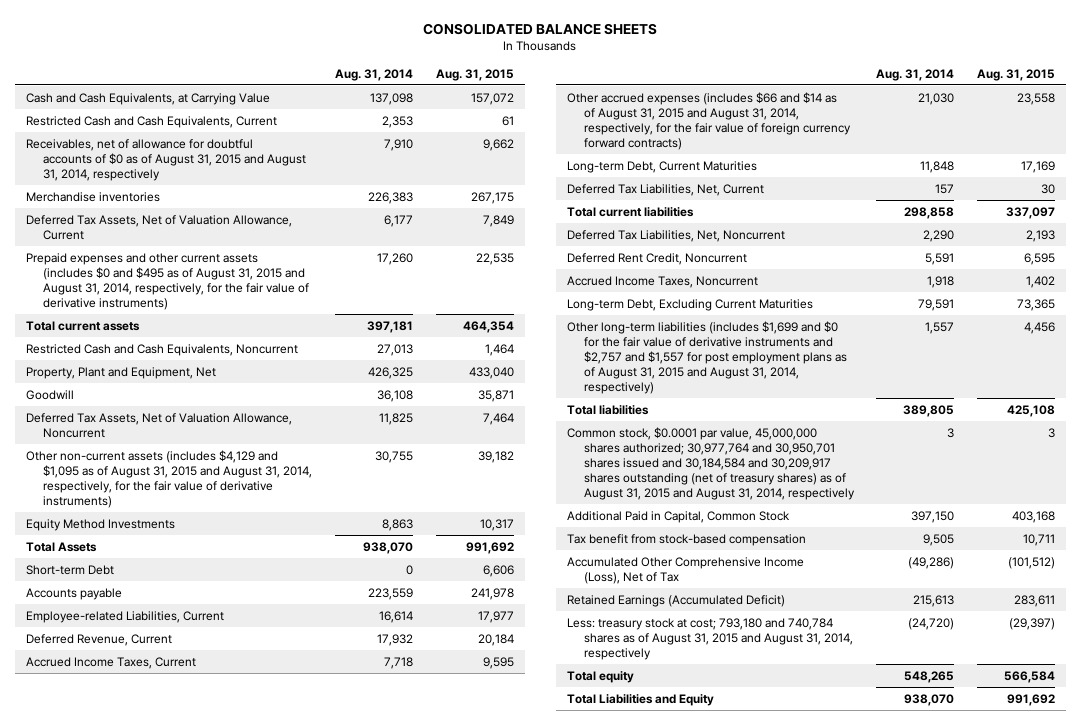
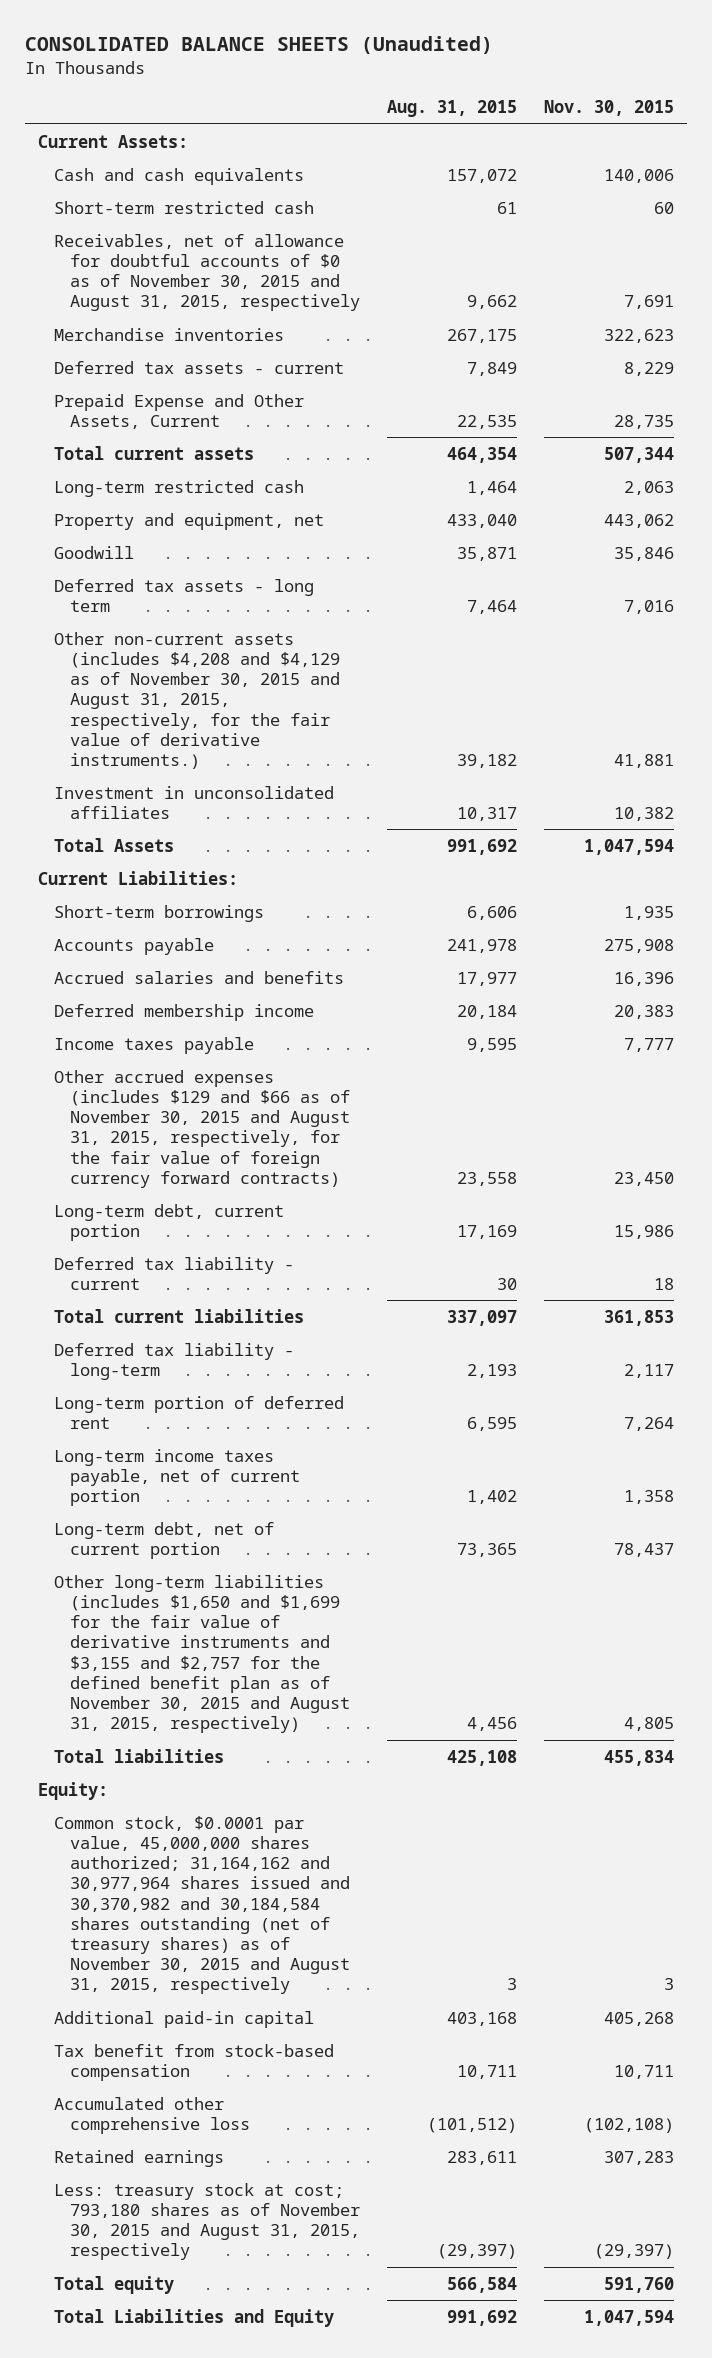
[423,22,658,35] CONSOLIDATED BALANCE SHEETS -> [24,35,493,54] CONSOLIDATED BALANCE SHEETS (Unaudited)
[335,69,414,82] Aug. 31, 2014 -> none
none -> [543,100,674,117] Nov. 30, 2015
none -> [38,134,189,148] Current Assets:
[25,92,270,105] Cash and Cash Equivalents, at Carrying Value -> [53,167,304,185] Cash and cash equivalents
[25,115,277,128] Restricted Cash and Cash Equivalents, Current -> [53,200,314,214] Short-term restricted cash
[25,138,307,181] Receivables, net of allowance for doubtful accounts of $0 as of August 31, 2015 and August 31, 2014, respectively -> [53,233,360,312] Receivables, net of allowance for doubtful accounts of $0 as of November 30, 2015 and August 31, 2015, respectively
[25,214,292,240] Deferred Tax Assets, Net of Valuation Allowance, Current -> [53,360,344,374] Deferred tax assets - current
[25,252,310,310] Prepaid expenses and other current assets (includes $0 and $495 as of August 31, 2015 and August 31, 2014, respectively, for the fair value of derivative instruments) -> [53,393,304,429] Prepaid Expense and Other Assets, Current
[25,343,298,356] Restricted Cash and Cash Equivalents, Noncurrent -> [53,479,304,497] Long-term restricted cash
[25,366,216,379] Property, Plant and Equipment, Net -> [53,512,324,530] Property and equipment, net
[25,412,292,438] Deferred Tax Assets, Net of Valuation Allowance, Noncurrent -> [53,578,314,612] Deferred tax assets - long term
[25,449,313,508] Other non-current assets (includes $4,129 and $1,095 as of August 31, 2015 and August 31, 2014, respectively, for the fair value of derivative instruments) -> [53,631,340,770] Other non-current assets (includes $4,208 and $4,129 as of November 30, 2015 and August 31, 2015, respectively, for the fair value of derivative instruments.)
[25,518,175,531] Equity Method Investments -> [53,785,334,819] Investment in unconsolidated affiliates
none -> [38,870,239,885] Current Liabilities:
[25,564,114,575] Short-term Debt -> [53,904,264,922] Short-term borrowings
[25,610,224,623] Employee-related Liabilities, Current -> [53,970,344,984] Accrued salaries and benefits
[25,633,172,646] Deferred Revenue, Current -> [53,1003,314,1021] Deferred membership income
[25,656,196,669] Accrued Income Taxes, Current -> [53,1036,254,1054] Income taxes payable
[566,91,852,150] Other accrued expenses (includes $66 and $14 as of August 31, 2015 and August 31, 2014, respectively, for the fair value of foreign currency forward contracts) -> [53,1069,350,1188] Other accrued expenses (includes $129 and $66 as of November 30, 2015 and August 31, 2015, respectively, for the fair value of foreign currency forward contracts)
[566,160,757,173] Long-term Debt, Current Maturities -> [53,1203,284,1241] Long-term debt, current portion
[566,183,764,196] Deferred Tax Liabilities, Net, Current -> [53,1256,294,1290] Deferred tax liability - current
[566,229,785,242] Deferred Tax Liabilities, Net, Noncurrent -> [53,1342,294,1380] Deferred tax liability - long-term
[566,252,747,265] Deferred Rent Credit, Noncurrent -> [53,1395,344,1429] Long-term portion of deferred rent
[566,275,758,288] Accrued Income Taxes, Noncurrent -> [53,1448,300,1507] Long-term income taxes payable, net of current portion
[566,298,813,311] Long-term Debt, Excluding Current Maturities -> [53,1521,274,1559] Long-term debt, net of current portion
[566,320,848,394] Other long-term liabilities (includes $1,699 and $0 for the fair value of derivative instruments and $2,757 and $1,557 for post employment plans as of August 31, 2015 and August 31, 2014, respectively) -> [53,1574,350,1734] Other long-term liabilities (includes $1,650 and $1,699 for the fair value of derivative instruments and $3,155 and $2,757 for the defined benefit plan as of November 30, 2015 and August 31, 2015, respectively)
none -> [38,1781,109,1800] Equity:
[566,426,856,500] Common stock, $0.0001 par value, 45,000,000 shares authorized; 30,977,764 and 30,950,701 shares issued and 30,184,584 and 30,209,917 shares outstanding (net of treasury shares) as of August 31, 2015 and August 31, 2014, respectively -> [53,1815,350,1995] Common stock, $0.0001 par value, 45,000,000 shares authorized; 31,164,162 and 30,977,964 shares issued and 30,370,982 and 30,184,584 shares outstanding (net of treasury shares) as of November 30, 2015 and August 31, 2015, respectively
[566,510,790,523] Additional Paid in Capital, Common Stock -> [53,2010,314,2028] Additional paid-in capital
[566,556,804,584] Accumulated Other Comprehensive Income (Loss), Net of Tax -> [53,2096,250,2134] Accumulated other comprehensive loss
[566,594,785,607] Retained Earnings (Accumulated Deficit) -> [53,2149,224,2167] Retained earnings
[566,617,854,660] Less: treasury stock at cost; 793,180 and 740,784 shares as of August 31, 2015 and August 31, 2014, respectively -> [53,2182,360,2261] Less: treasury stock at cost; 793,180 shares as of November 30, 2015 and August 31, 2015, respectively

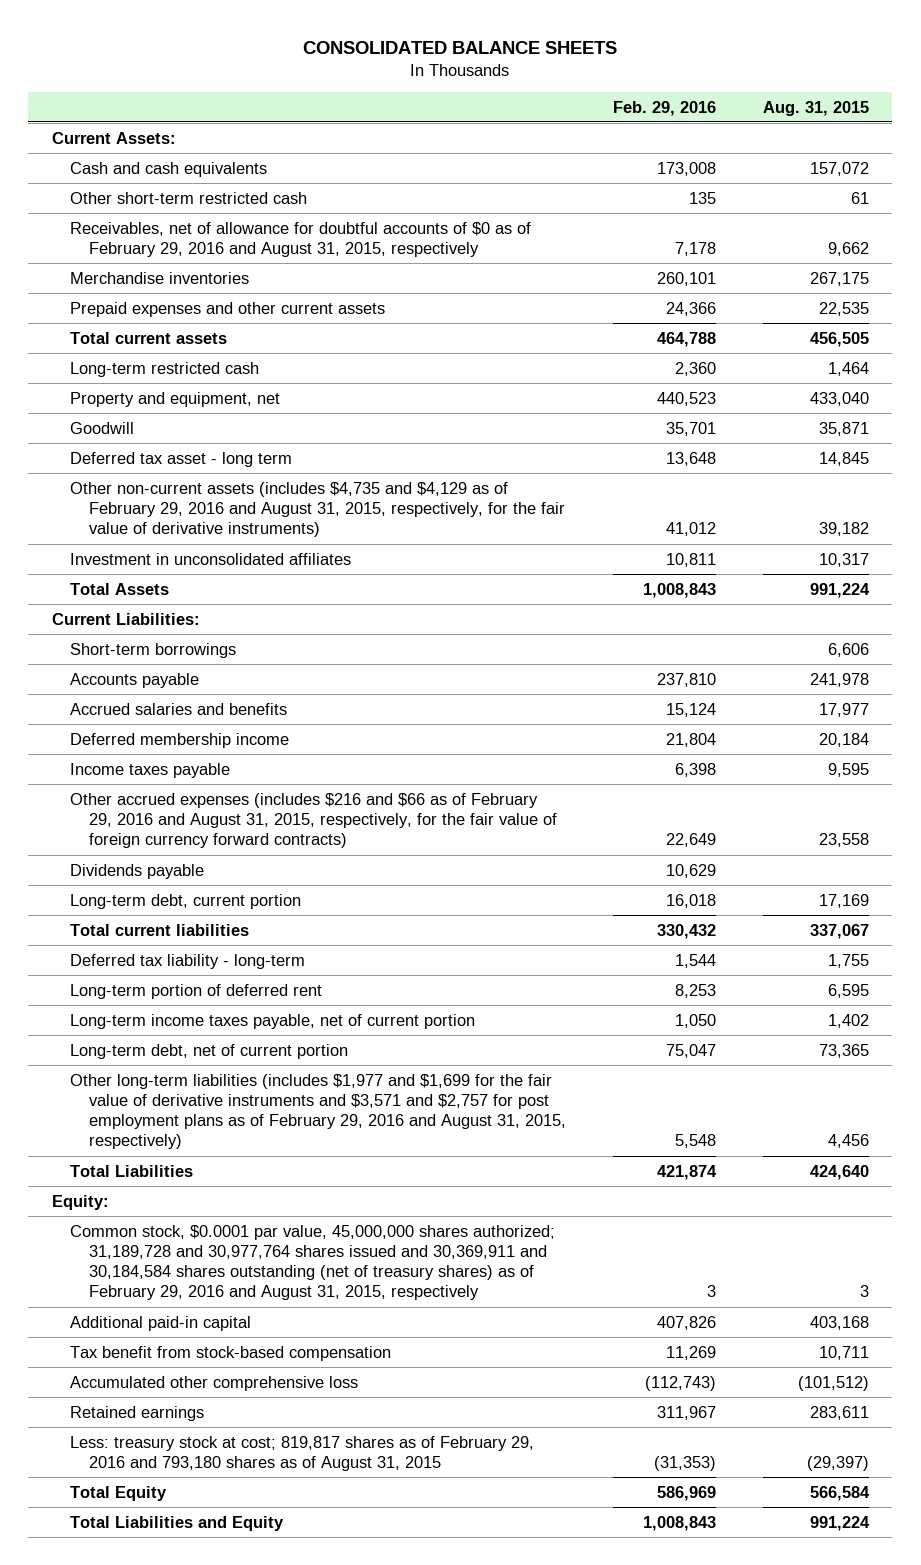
[24,35,493,54] CONSOLIDATED BALANCE SHEETS (Unaudited) -> [303,40,618,54] CONSOLIDATED BALANCE SHEETS
[543,100,674,117] Nov. 30, 2015 -> none
none -> [612,100,716,116] Feb. 29, 2016
[53,200,314,214] Short-term restricted cash -> [70,191,308,204] Other short-term restricted cash
[53,233,360,312] Receivables, net of allowance for doubtful accounts of $0 as of November 30, 2015 and August 31, 2015, respectively -> [70,221,532,257] Receivables, net of allowance for doubtful accounts of $0 as of February 29, 2016 and August 31, 2015, respectively
[53,360,344,374] Deferred tax assets - current -> none
[53,393,304,429] Prepaid Expense and Other Assets, Current -> [70,301,386,317] Prepaid expenses and other current assets
[446,446,517,463] 464,354 -> [809,331,869,347] 456,505
[53,578,314,612] Deferred tax assets - long term -> [70,451,293,467] Deferred tax asset - long term
[466,599,517,614] 7,464 -> [818,451,869,466] 14,845
[53,631,340,770] Other non-current assets (includes $4,208 and $4,129 as of November 30, 2015 and August 31, 2015, respectively, for the fair value of derivative instruments.) -> [70,481,565,538] Other non-current assets (includes $4,735 and $4,129 as of February 29, 2016 and August 31, 2015, respectively, for the fair value of derivative instruments)
[446,838,517,855] 991,692 -> [809,582,870,598] 991,224
[53,1069,350,1188] Other accrued expenses (includes $129 and $66 as of November 30, 2015 and August 31, 2015, respectively, for the fair value of foreign currency forward contracts) -> [70,792,557,849] Other accrued expenses (includes $216 and $66 as of February 29, 2016 and August 31, 2015, respectively, for the fair value of foreign currency forward contracts)
none -> [70,863,205,879] Dividends payable
[53,1256,294,1290] Deferred tax liability - current -> none
[446,1309,517,1326] 337,097 -> [809,923,869,939] 337,067
[466,1363,517,1378] 2,193 -> [827,953,869,968] 1,755
[53,1574,350,1734] Other long-term liabilities (includes $1,650 and $1,699 for the fair value of derivative instruments and $3,155 and $2,757 for the defined benefit plan as of November 30, 2015 and August 31, 2015, respectively) -> [70,1073,566,1150] Other long-term liabilities (includes $1,977 and $1,699 for the fair value of derivative instruments and $3,571 and $2,757 for post employment plans as of February 29, 2016 and August 31, 2015, respectively)
[53,1748,224,1763] Total liabilities -> [70,1164,194,1177] Total Liabilities
[446,1749,517,1766] 425,108 -> [809,1164,869,1180] 424,640
[53,1815,350,1995] Common stock, $0.0001 par value, 45,000,000 shares authorized; 31,164,162 and 30,977,964 shares issued and 30,370,982 and 30,184,584 shares outstanding (net of treasury shares) as of November 30, 2015 and August 31, 2015, respectively -> [70,1224,556,1301] Common stock, $0.0001 par value, 45,000,000 shares authorized; 31,189,728 and 30,977,764 shares issued and 30,369,911 and 30,184,584 shares outstanding (net of treasury shares) as of February 29, 2016 and August 31, 2015, respectively
[53,2182,360,2261] Less: treasury stock at cost; 793,180 shares as of November 30, 2015 and August 31, 2015, respectively -> [70,1435,535,1471] Less: treasury stock at cost; 819,817 shares as of February 29, 2016 and 793,180 shares as of August 31, 2015
[53,2275,174,2294] Total equity -> [70,1485,168,1501] Total Equity
[446,2309,517,2326] 991,692 -> [809,1515,870,1531] 991,224

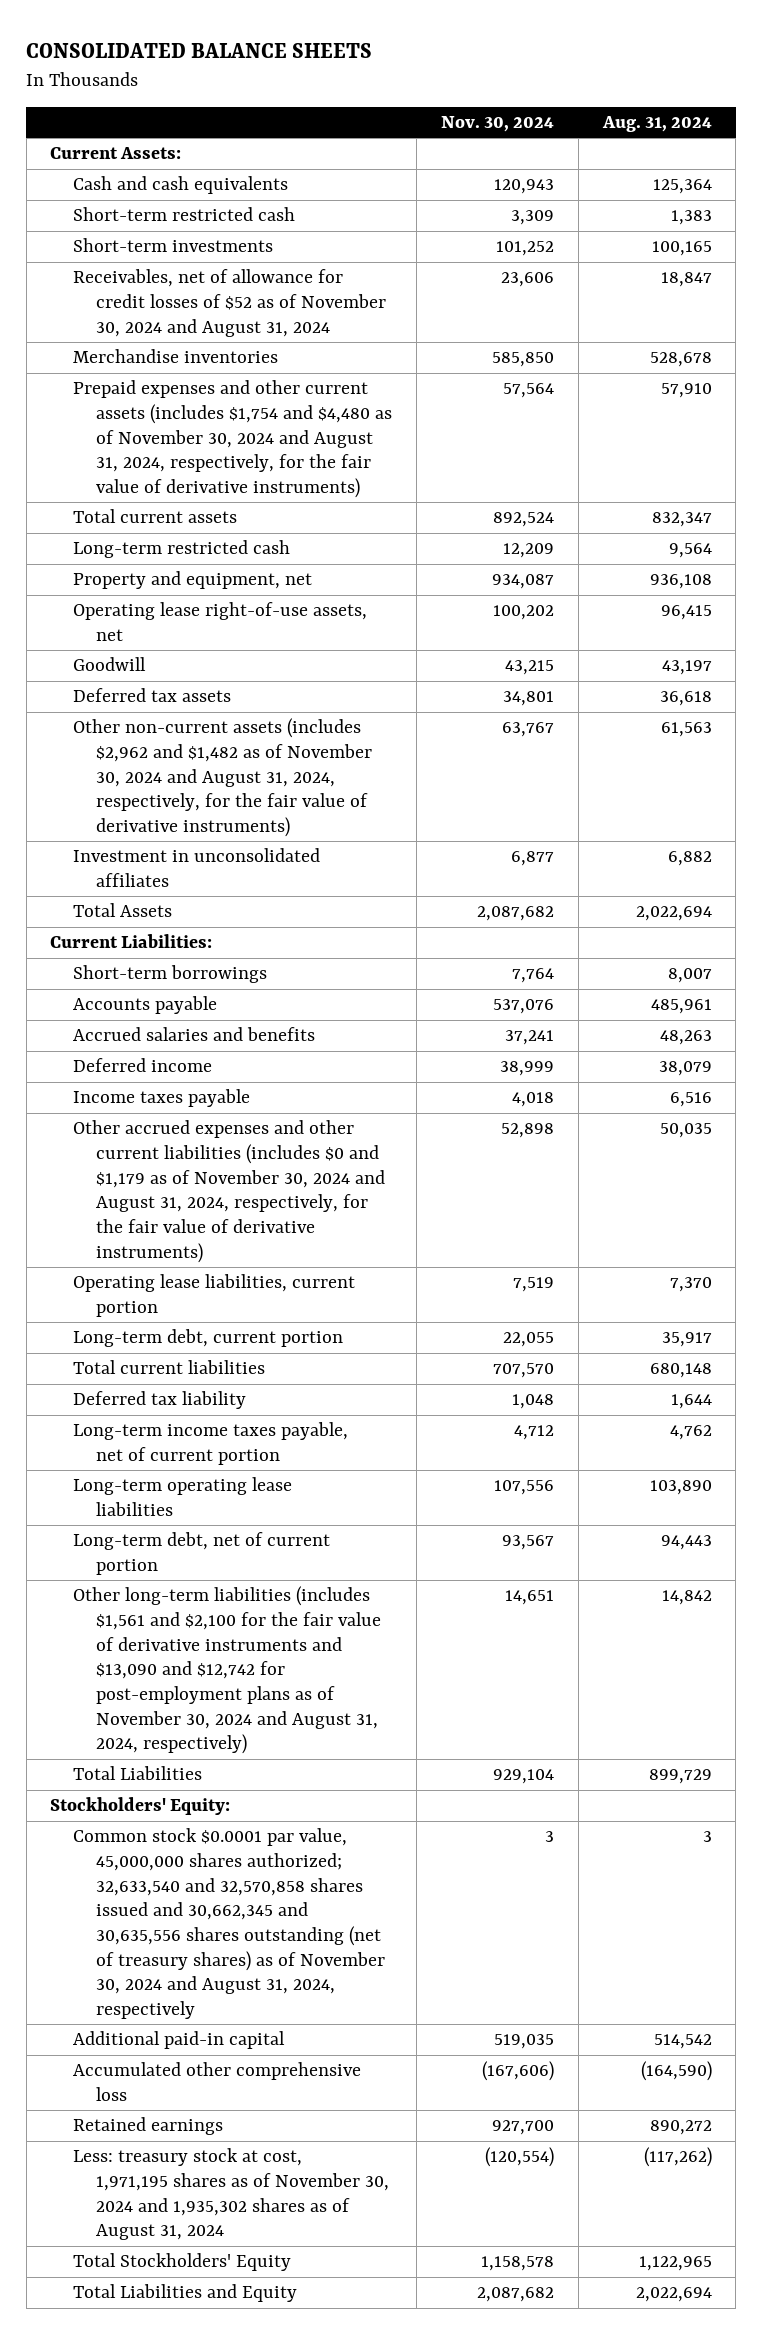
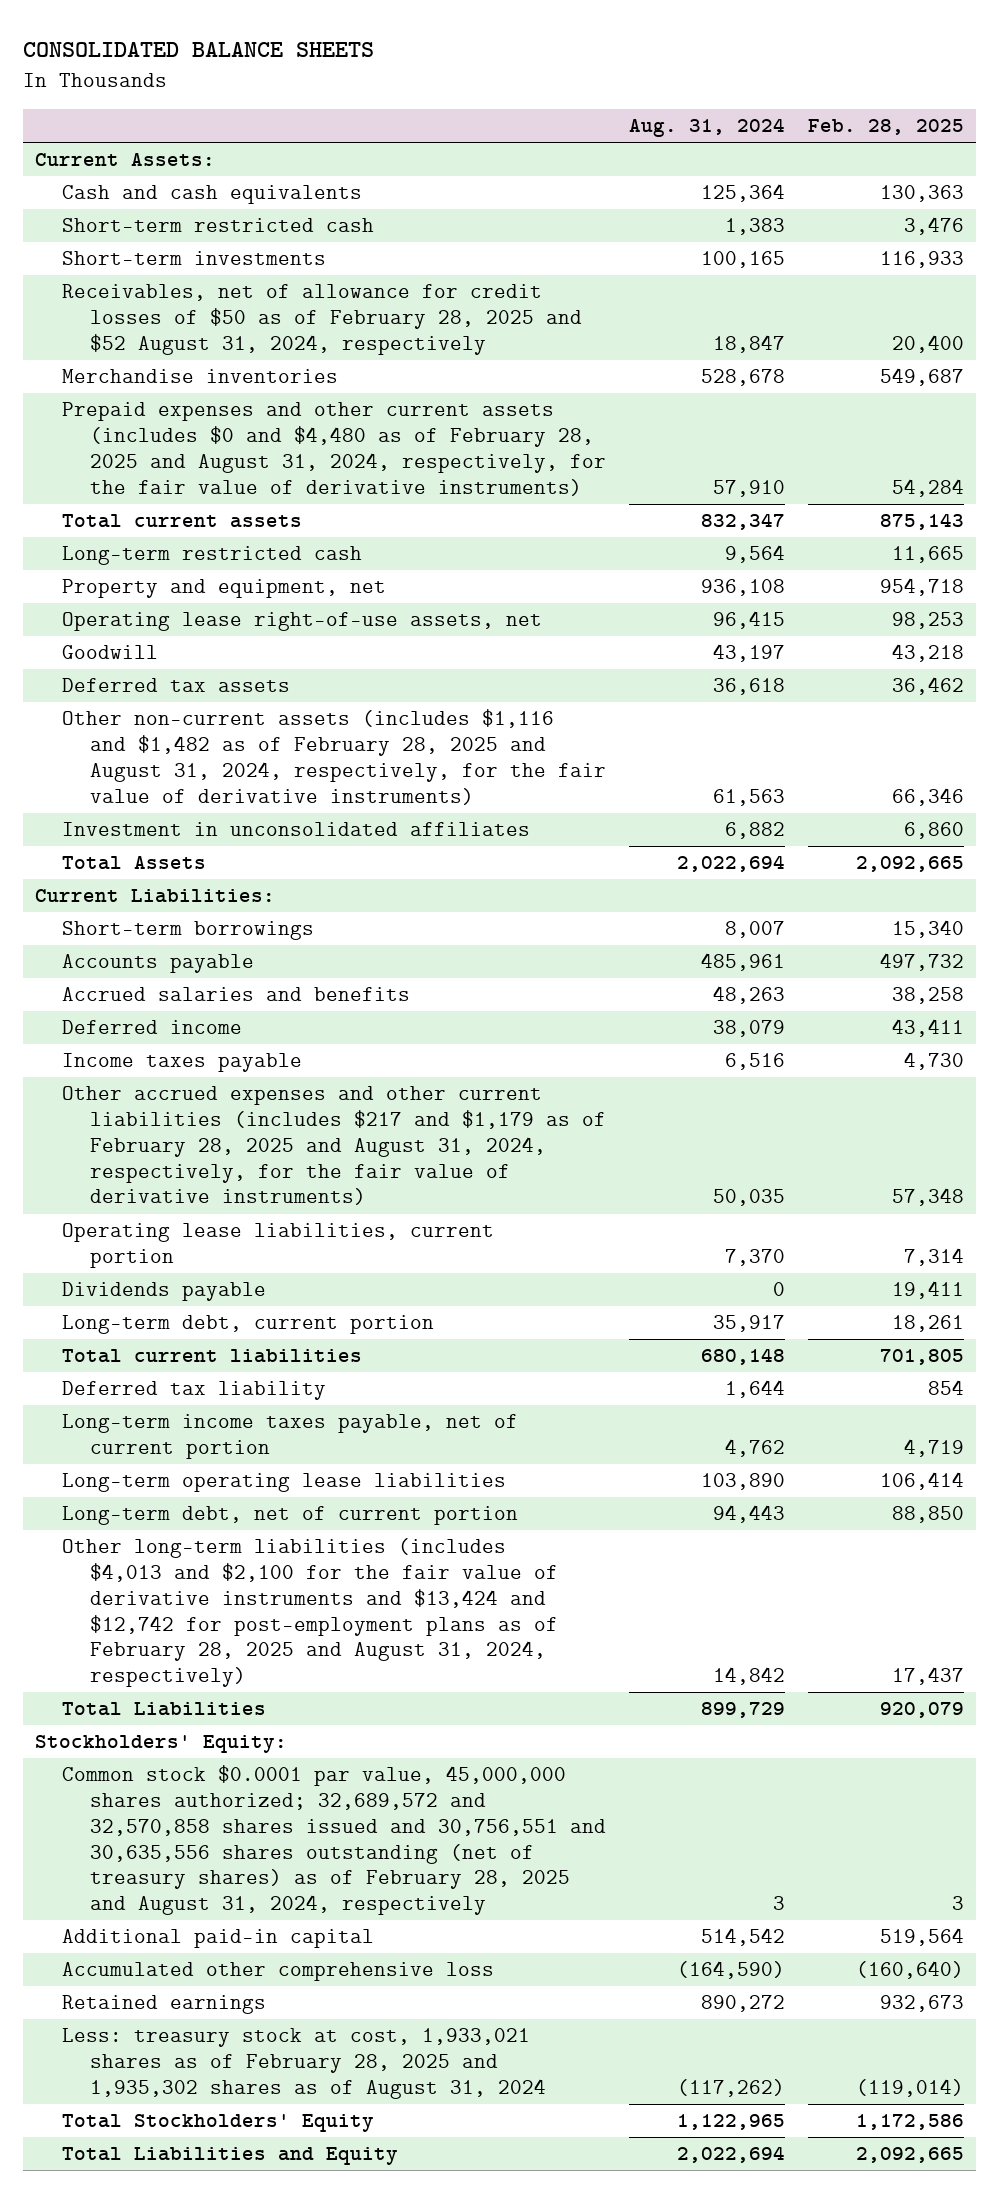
[440,115,554,132] Nov. 30, 2024 -> none
none -> [808,118,965,135] Feb. 28, 2025
[73,269,387,337] Receivables, net of allowance for credit losses of $52 as of November 30, 2024 and August 31, 2024 -> [62,284,582,355] Receivables, net of allowance for credit losses of $50 as of February 28, 2025 and $52 August 31, 2024, respectively
[73,380,393,498] Prepaid expenses and other current assets (includes $1,754 and $4,480 as of November 30, 2024 and August 31, 2024, respectively, for the fair value of derivative instruments) -> [62,402,606,496] Prepaid expenses and other current assets (includes $0 and $4,480 as of February 28, 2025 and August 31, 2024, respectively, for the fair value of derivative instruments)
[73,718,373,837] Other non-current assets (includes $2,962 and $1,482 as of November 30, 2024 and August 31, 2024, respectively, for the fair value of derivative instruments) -> [62,709,606,805] Other non-current assets (includes $1,116 and $1,482 as of February 28, 2025 and August 31, 2024, respectively, for the fair value of derivative instruments)
[73,1120,386,1263] Other accrued expenses and other current liabilities (includes $0 and $1,179 as of November 30, 2024 and August 31, 2024, respectively, for the fair value of derivative instruments) -> [62,1086,606,1206] Other accrued expenses and other current liabilities (includes $217 and $1,179 as of February 28, 2025 and August 31, 2024, respectively, for the fair value of derivative instruments)
none -> [62,1282,267,1302] Dividends payable
[73,1586,382,1755] Other long-term liabilities (includes $1,561 and $2,100 for the fair value of derivative instruments and $13,090 and $12,742 for post-employment plans as of November 30, 2024 and August 31, 2024, respectively) -> [62,1538,558,1688] Other long-term liabilities (includes $4,013 and $2,100 for the fair value of derivative instruments and $13,424 and $12,742 for post-employment plans as of February 28, 2025 and August 31, 2024, respectively)
[73,1828,386,2019] Common stock $0.0001 par value, 45,000,000 shares authorized; 32,633,540 and 32,570,858 shares issued and 30,662,345 and 30,635,556 shares outstanding (net of treasury shares) as of November 30, 2024 and August 31, 2024, respectively -> [62,1765,606,1916] Common stock $0.0001 par value, 45,000,000 shares authorized; 32,689,572 and 32,570,858 shares issued and 30,756,551 and 30,635,556 shares outstanding (net of treasury shares) as of February 28, 2025 and August 31, 2024, respectively
[73,2148,390,2241] Less: treasury stock at cost, 1,971,195 shares as of November 30, 2024 and 1,935,302 shares as of August 31, 2024 -> [62,2028,546,2099] Less: treasury stock at cost, 1,933,021 shares as of February 28, 2025 and 1,935,302 shares as of August 31, 2024

